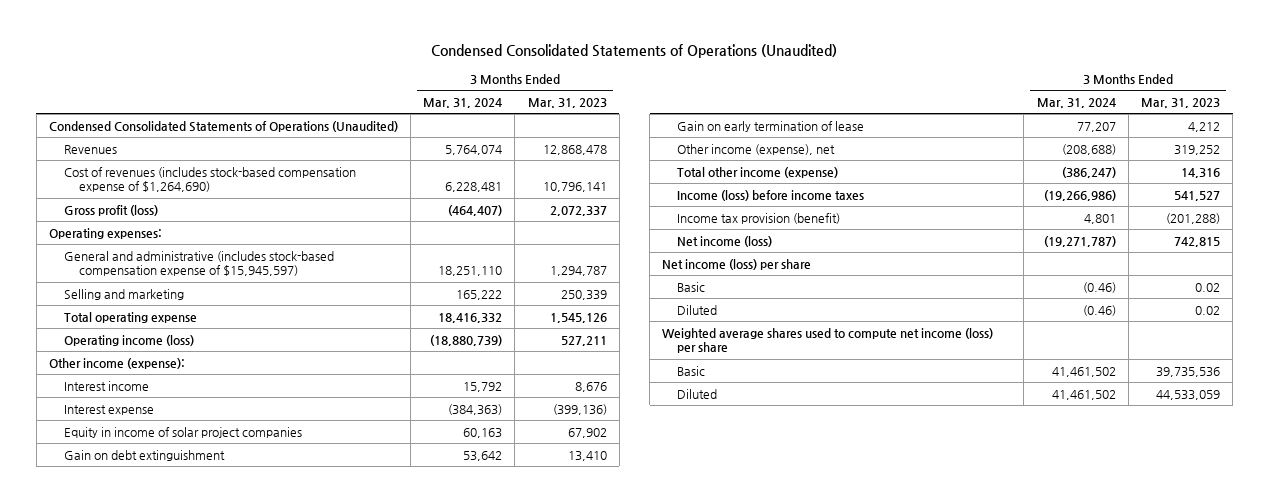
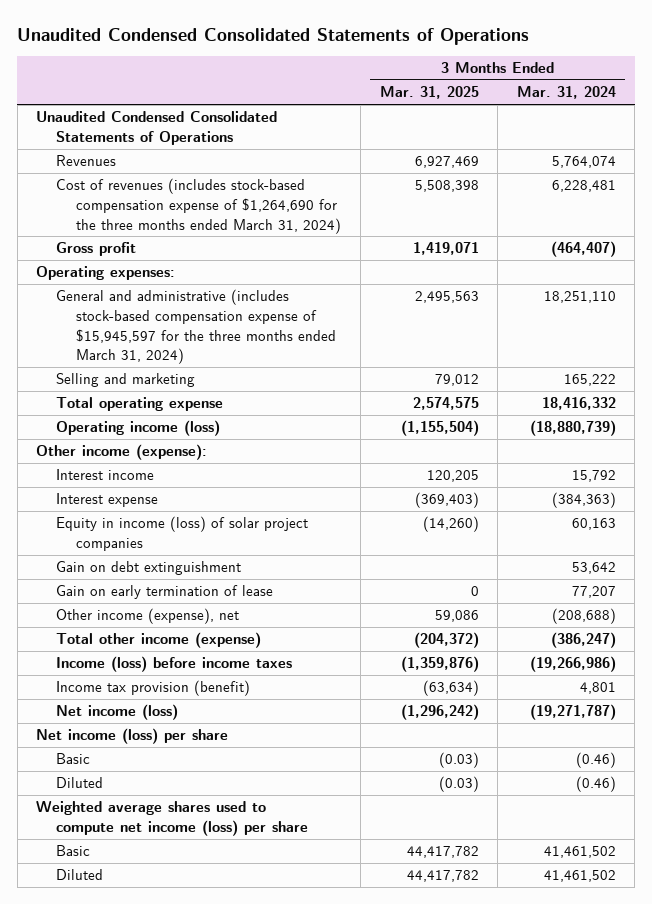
[431,44,838,59] Condensed Consolidated Statements of Operations (Unaudited) -> [17,27,530,45] Unaudited Condensed Consolidated Statements of Operations
[527,98,607,109] Mar. 31, 2023 -> none
none -> [379,86,479,100] Mar. 31, 2025
[48,120,398,132] Condensed Consolidated Statements of Operations (Unaudited) -> [36,111,278,145] Unaudited Condensed Consolidated Statements of Operations
[63,166,356,193] Cost of revenues (includes stock-based compensation expense of $1,264,690) -> [56,178,342,234] Cost of revenues (includes stock-based compensation expense of $1,264,690 for the three months ended March 31, 2024)
[63,204,158,216] Gross profit (loss) -> [56,242,137,257] Gross profit
[63,250,334,277] General and administrative (includes stock-based compensation expense of $15,945,597) -> [56,289,337,365] General and administrative (includes stock-based compensation expense of $15,945,597 for the three months ended March 31, 2024)
[63,426,302,438] Equity in income of solar project companies -> [56,516,309,551] Equity in income (loss) of solar project companies

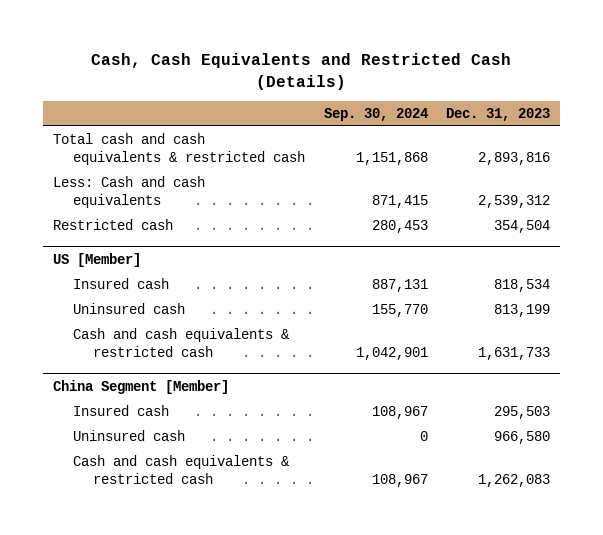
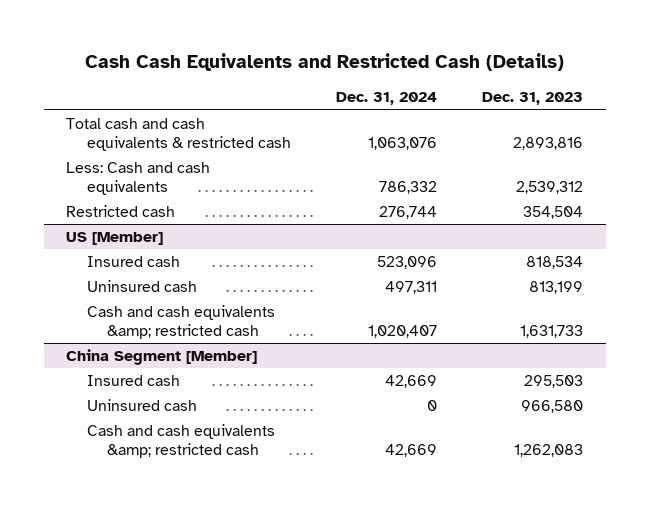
[91,52,512,90] Cash, Cash Equivalents and Restricted Cash (Details) -> [84,53,564,72] Cash Cash Equivalents and Restricted Cash (Details)
[323,107,428,121] Sep. 30, 2024 -> none
none -> [335,92,437,106] Dec. 31, 2024
[72,328,290,357] Cash and cash equivalents & restricted cash -> [86,305,275,339] Cash and cash equivalents &amp; restricted cash
[72,455,290,484] Cash and cash equivalents & restricted cash -> [86,424,275,458] Cash and cash equivalents &amp; restricted cash

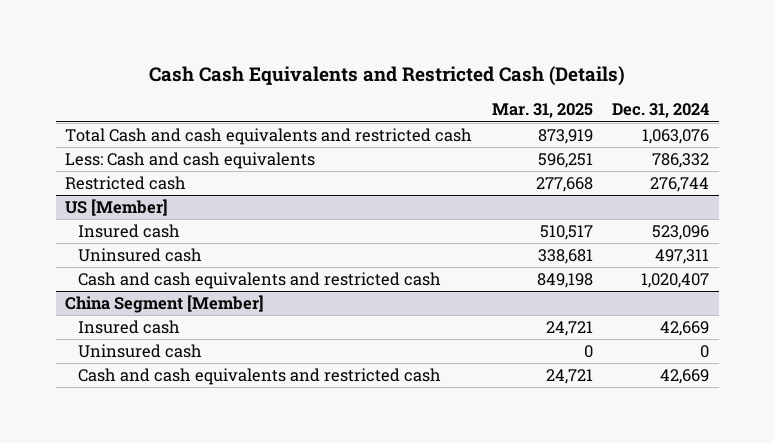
[482,92,584,106] Dec. 31, 2023 -> none
none -> [491,103,593,119] Mar. 31, 2025
[66,118,291,151] Total cash and cash equivalents & restricted cash -> [65,128,473,146] Total Cash and cash equivalents and restricted cash
[86,305,275,339] Cash and cash equivalents &amp; restricted cash -> [78,272,442,290] Cash and cash equivalents and restricted cash
[86,424,275,458] Cash and cash equivalents &amp; restricted cash -> [78,368,442,386] Cash and cash equivalents and restricted cash

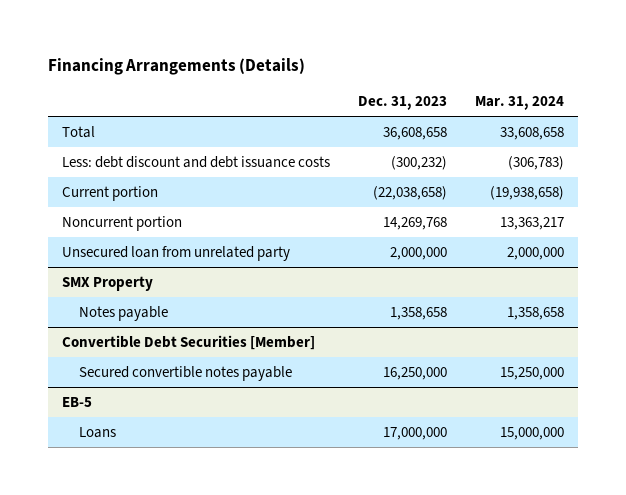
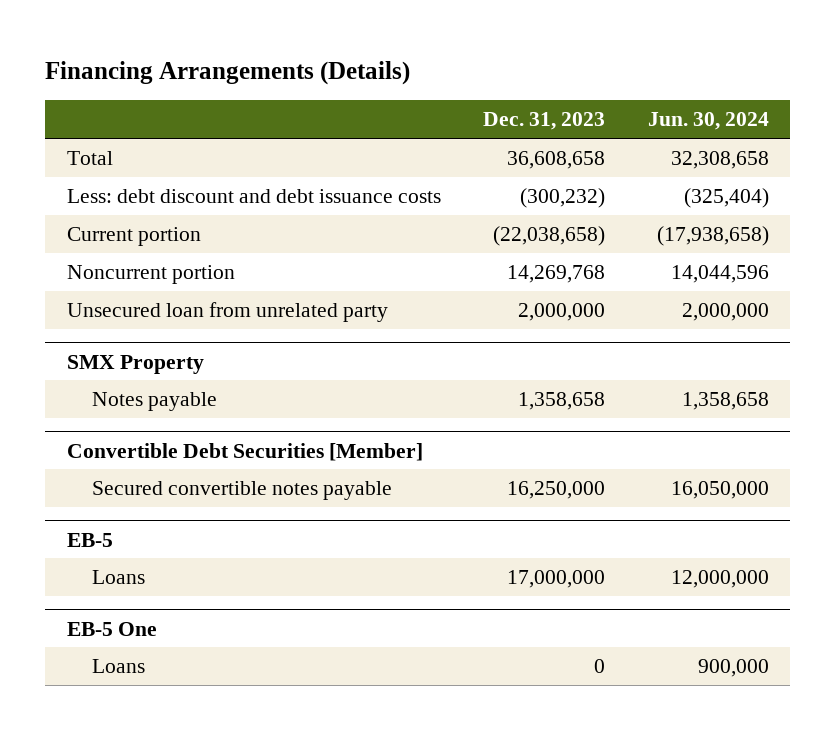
[475,96,565,111] Mar. 31, 2024 -> none
none -> [647,112,769,131] Jun. 30, 2024
none -> [66,621,157,636] EB-5 One
none -> [91,658,145,673] Loans

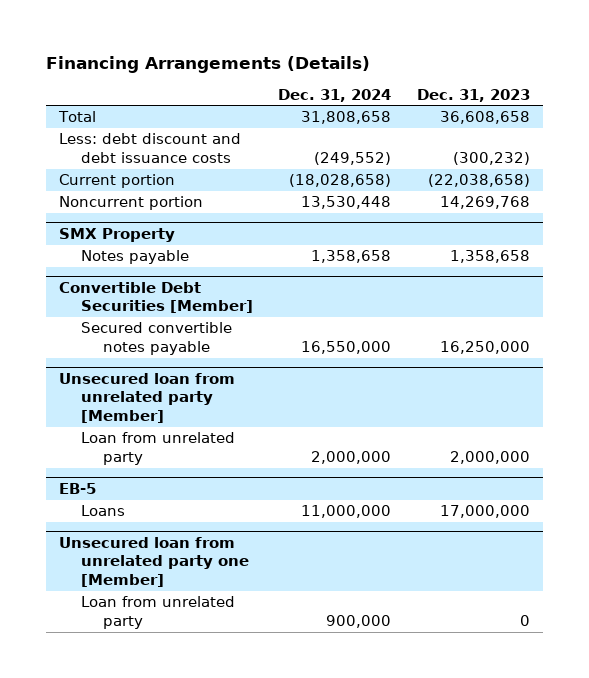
[647,112,769,131] Jun. 30, 2024 -> none
none -> [278,88,392,102] Dec. 31, 2024
[66,301,388,322] Unsecured loan from unrelated party -> none
none -> [58,372,235,424] Unsecured loan from unrelated party [Member]
none -> [80,432,235,466] Loan from unrelated party
[66,621,157,636] EB-5 One -> none
[91,658,145,673] Loans -> none
none -> [58,536,249,588] Unsecured loan from unrelated party one [Member]
none -> [80,596,235,630] Loan from unrelated party

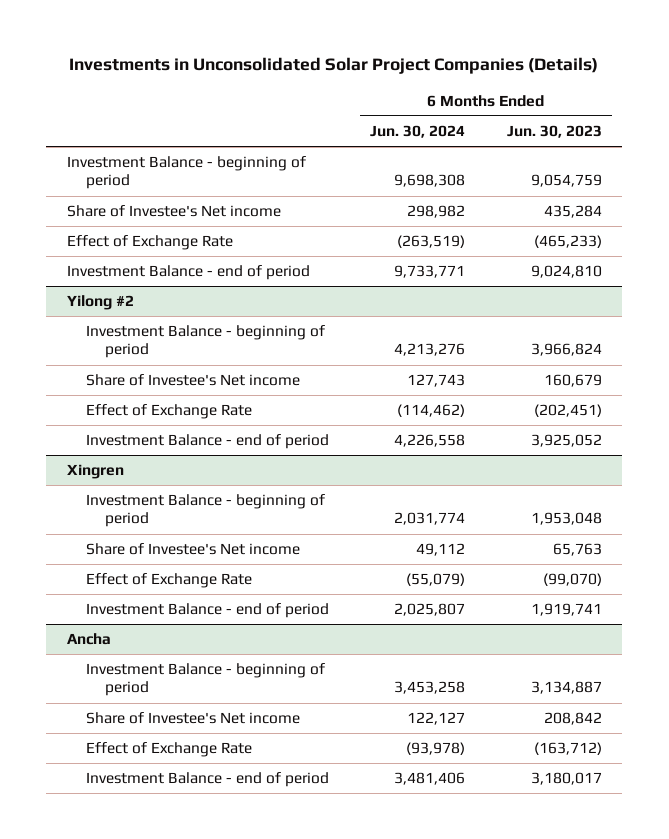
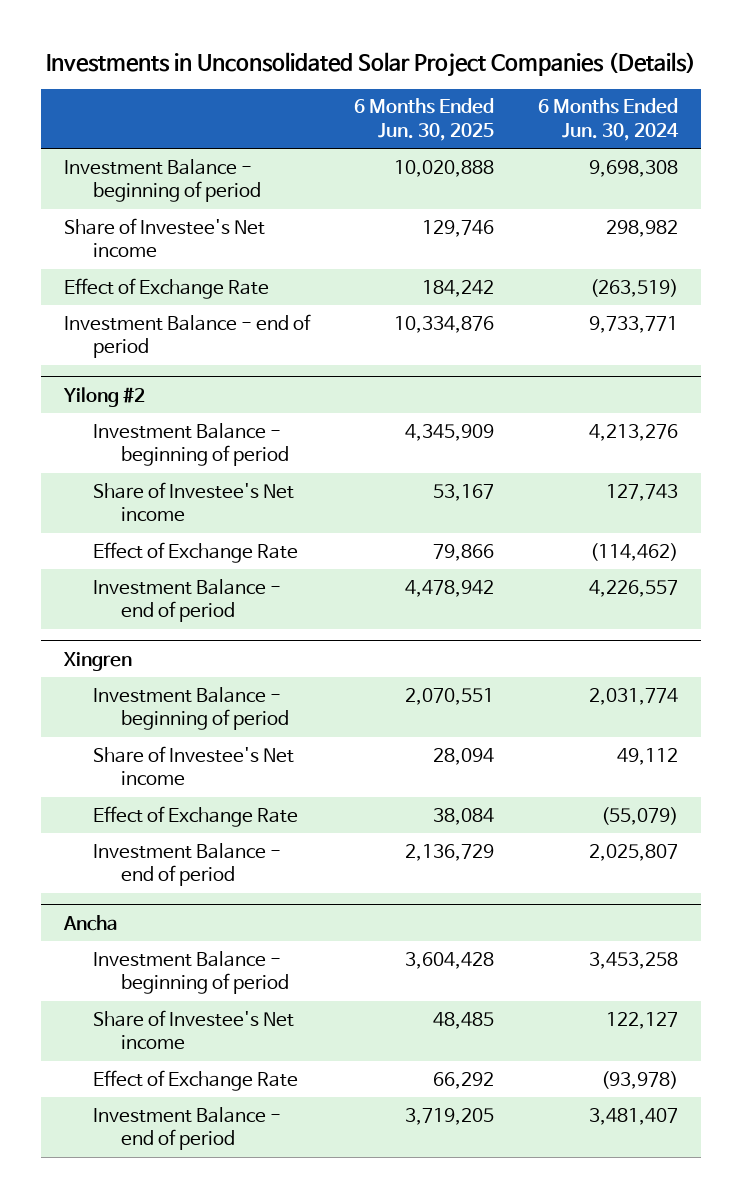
[506,125,602,139] Jun. 30, 2023 -> none
none -> [353,98,494,141] 6 Months Ended Jun. 30, 2025
[394,434,466,448] 4,226,558 -> [589,579,679,597] 4,226,557
[394,772,466,786] 3,481,406 -> [589,1107,679,1125] 3,481,407

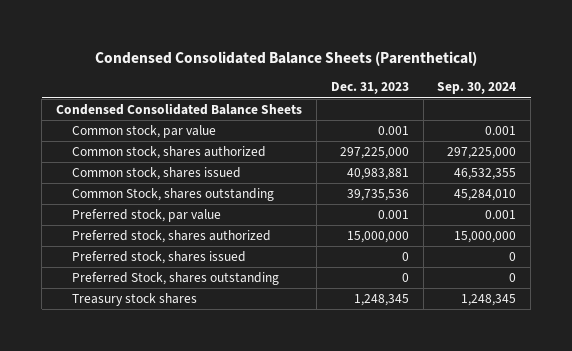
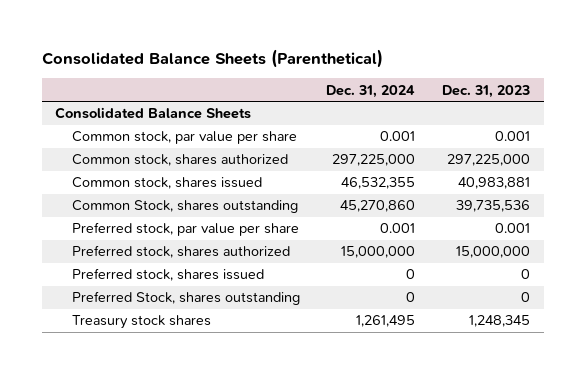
[95,50,478,66] Condensed Consolidated Balance Sheets (Parenthetical) -> [41,48,383,68] Consolidated Balance Sheets (Parenthetical)
[437,82,517,95] Sep. 30, 2024 -> none
none -> [326,84,416,98] Dec. 31, 2024
[56,103,303,116] Condensed Consolidated Balance Sheets -> [55,107,252,120] Consolidated Balance Sheets
[71,125,216,139] Common stock, par value -> [71,131,297,145] Common stock, par value per share
[71,209,221,223] Preferred stock, par value -> [71,222,299,237] Preferred stock, par value per share

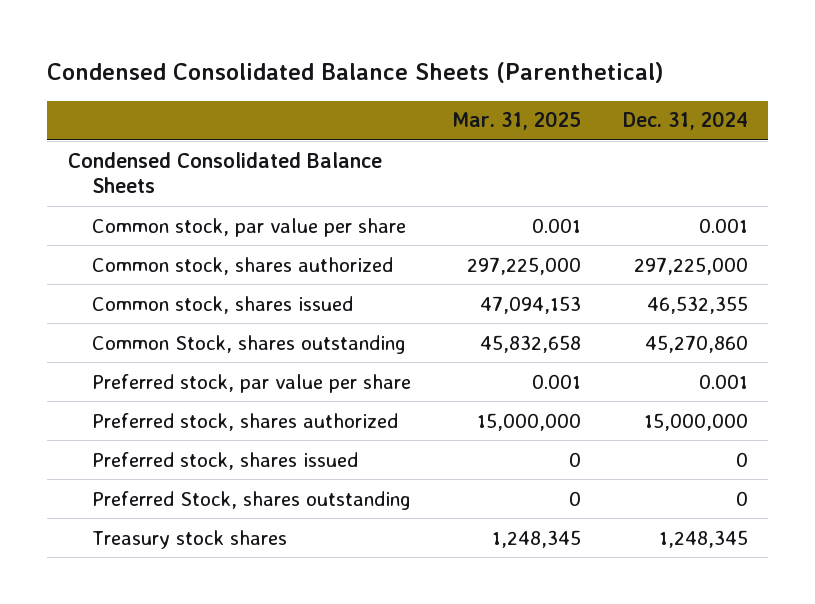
[41,48,383,68] Consolidated Balance Sheets (Parenthetical) -> [47,61,665,83] Condensed Consolidated Balance Sheets (Parenthetical)
[442,84,531,98] Dec. 31, 2023 -> none
none -> [452,111,582,131] Mar. 31, 2025
[55,107,252,120] Consolidated Balance Sheets -> [67,151,382,194] Condensed Consolidated Balance Sheets
[356,315,416,328] 1,261,495 -> [658,529,748,548] 1,248,345

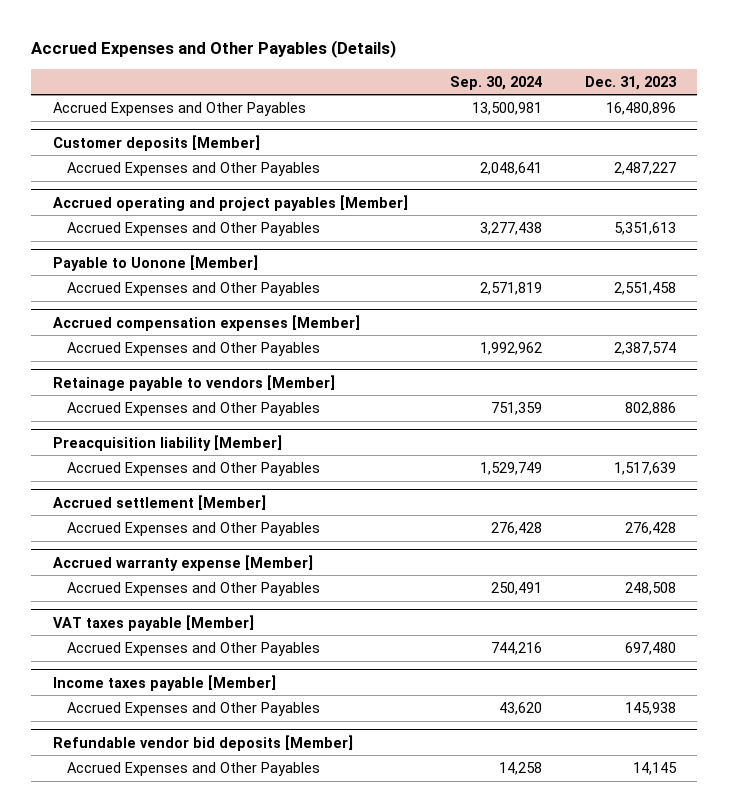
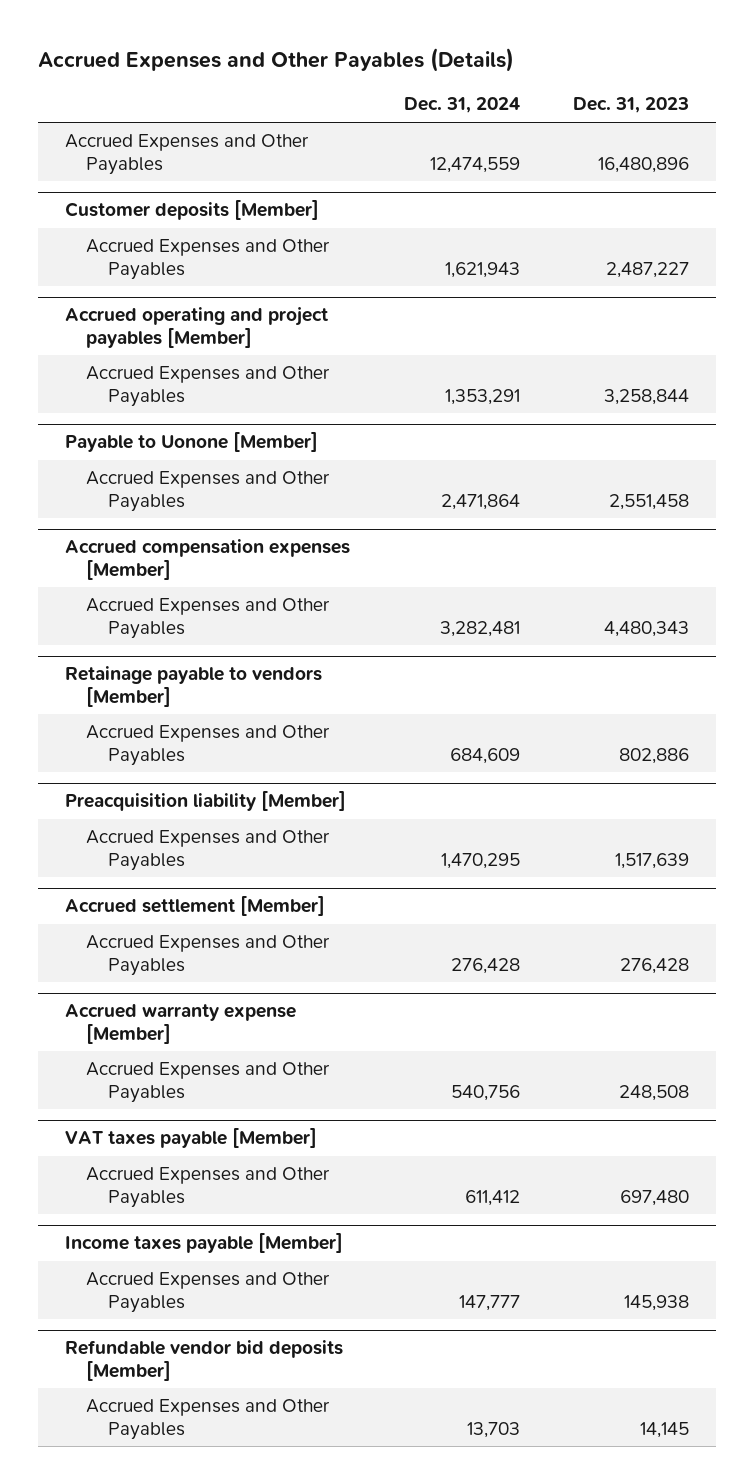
[450,75,543,90] Sep. 30, 2024 -> none
none -> [403,97,520,114] Dec. 31, 2024
[613,221,676,235] 5,351,613 -> [604,388,690,405] 3,258,844
[613,341,676,355] 2,387,574 -> [604,620,690,637] 4,480,343

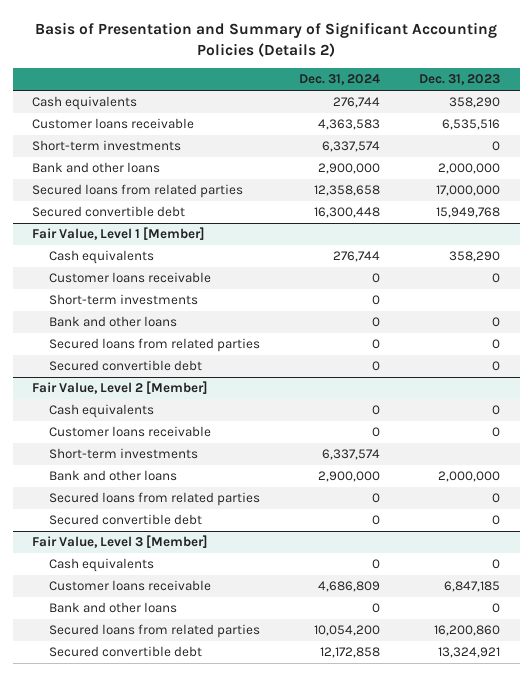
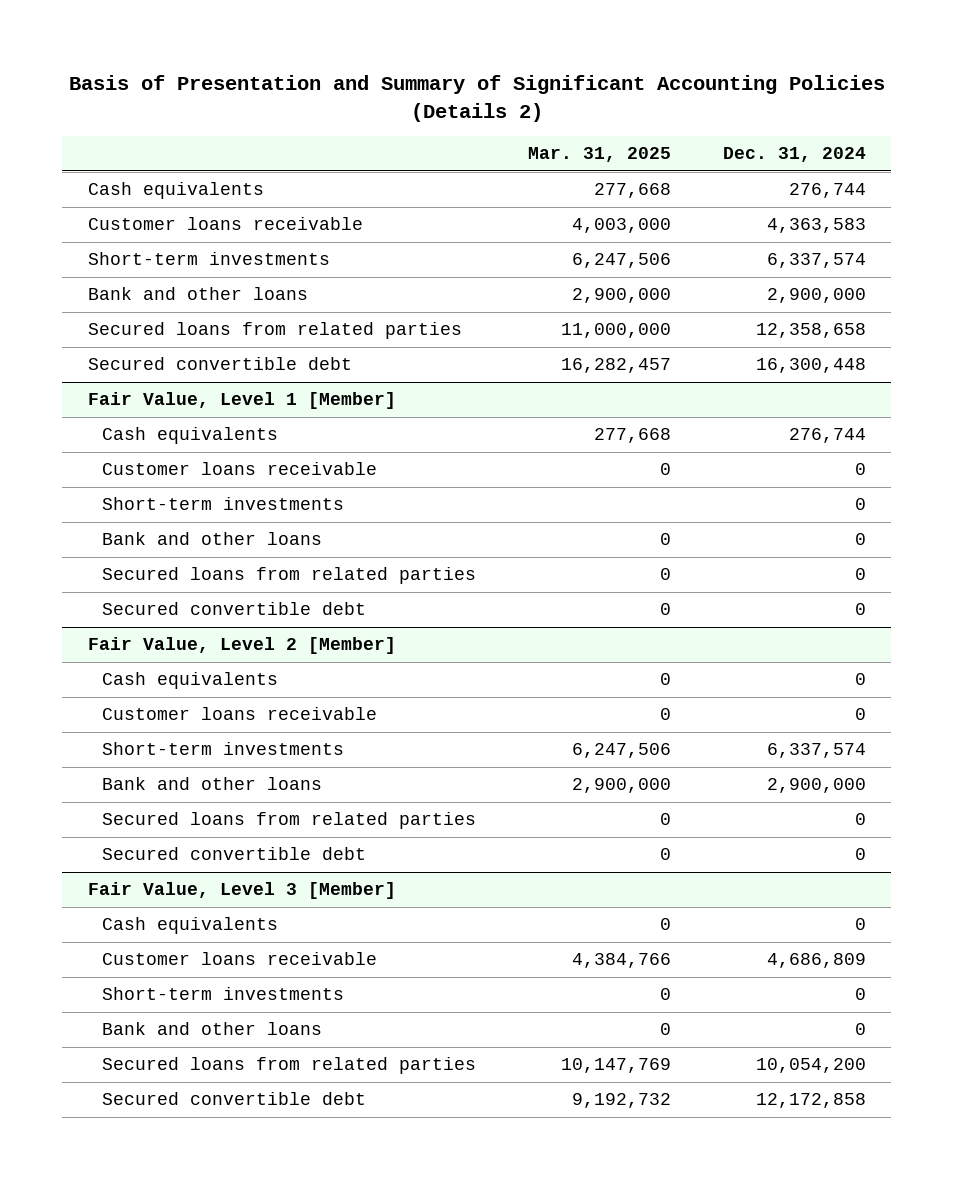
[419,74,501,86] Dec. 31, 2023 -> none
none -> [527,147,671,163] Mar. 31, 2025
none -> [102,987,345,1001] Short-term investments

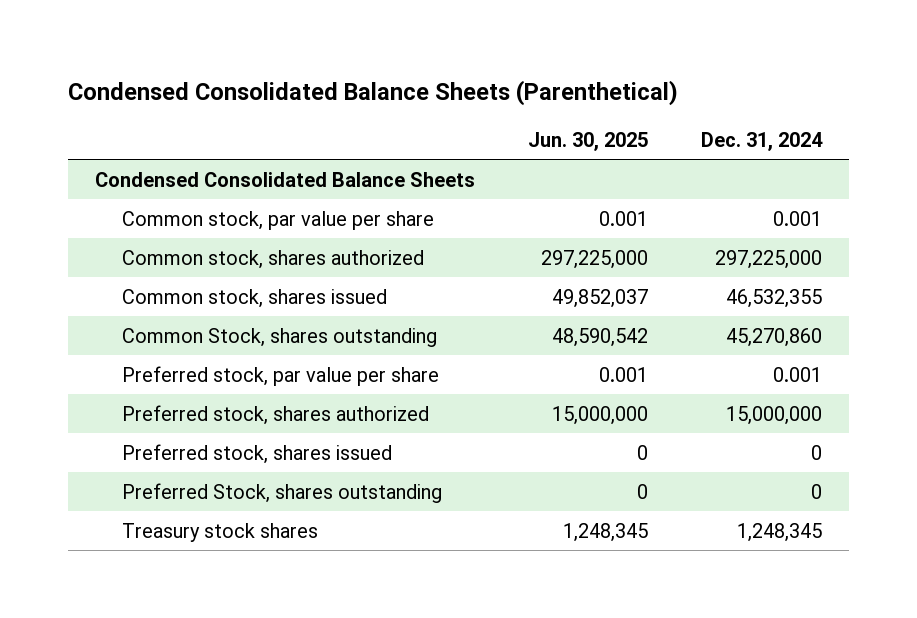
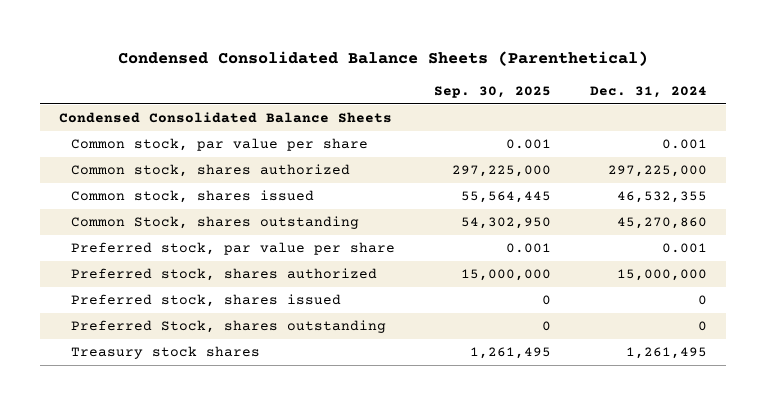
[527,131,648,151] Jun. 30, 2025 -> none
none -> [433,85,551,98] Sep. 30, 2025
[737,522,823,542] 1,248,345 -> [625,347,707,360] 1,261,495

